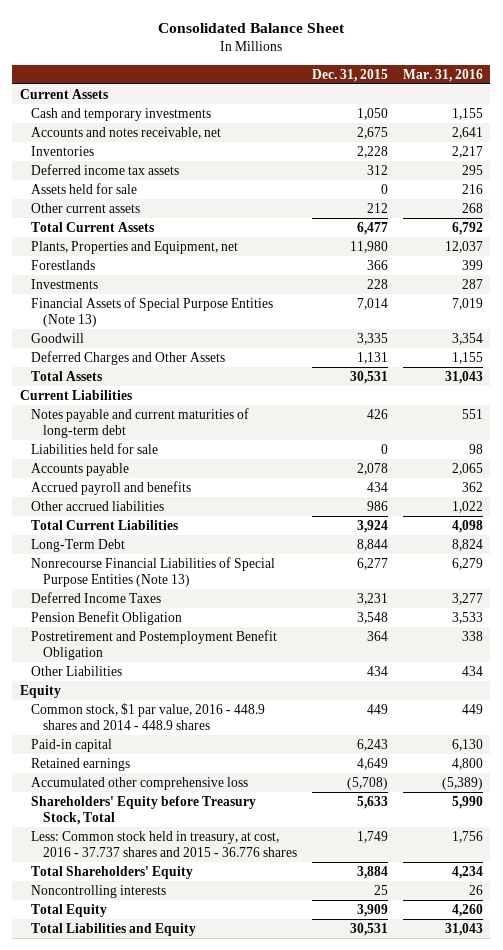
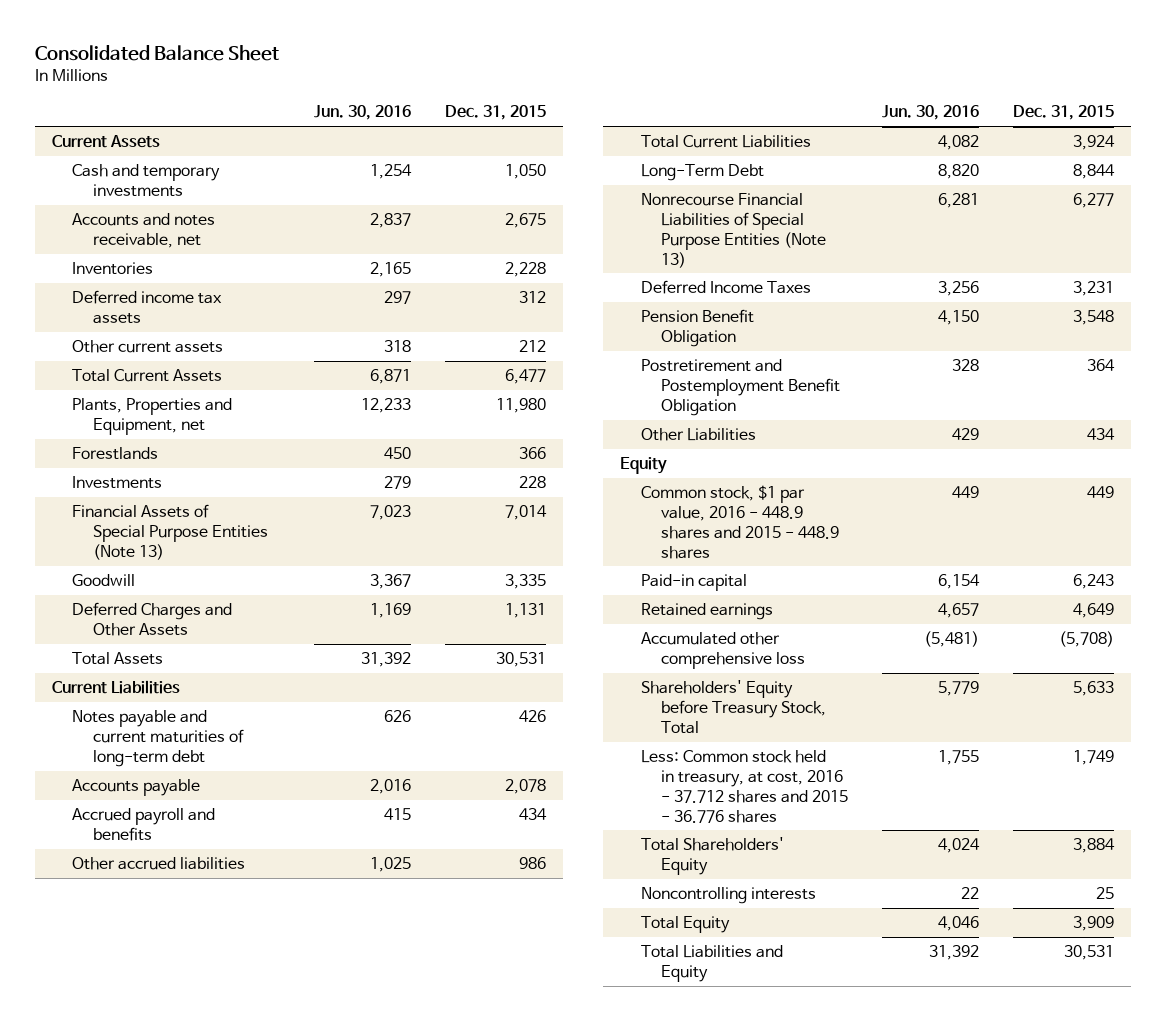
[402,68,483,82] Mar. 31, 2016 -> none
none -> [314,105,412,121] Jun. 30, 2016
[31,182,138,194] Assets held for sale -> none
[31,442,159,454] Liabilities held for sale -> none
[31,702,266,730] Common stock, $1 par value, 2016 - 448.9 shares and 2014 - 448.9 shares -> [640,485,840,559] Common stock, $1 par value, 2016 - 448.9 shares and 2015 - 448.9 shares
[31,830,298,857] Less: Common stock held in treasury, at cost, 2016 - 37.737 shares and 2015 - 36.776 shares -> [640,750,849,823] Less: Common stock held in treasury, at cost, 2016 - 37.712 shares and 2015 - 36.776 shares

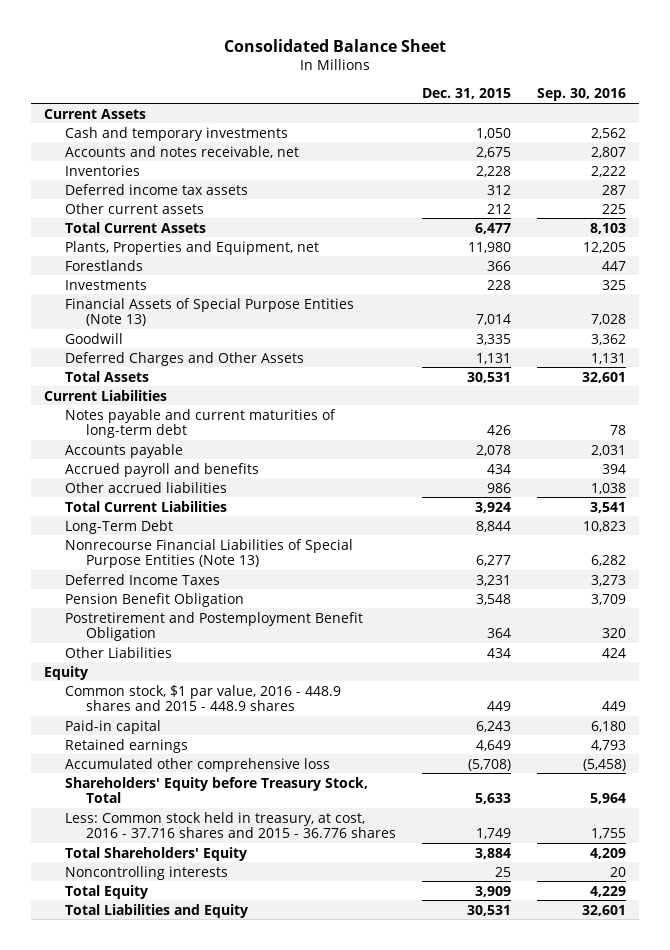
[314,105,412,121] Jun. 30, 2016 -> none
none -> [536,88,626,102] Sep. 30, 2016
[640,750,849,823] Less: Common stock held in treasury, at cost, 2016 - 37.712 shares and 2015 - 36.776 shares -> [64,811,396,839] Less: Common stock held in treasury, at cost, 2016 - 37.716 shares and 2015 - 36.776 shares

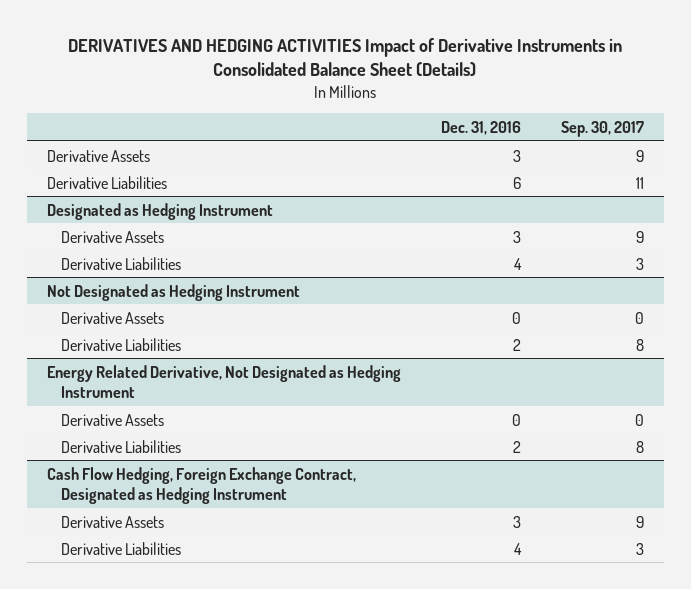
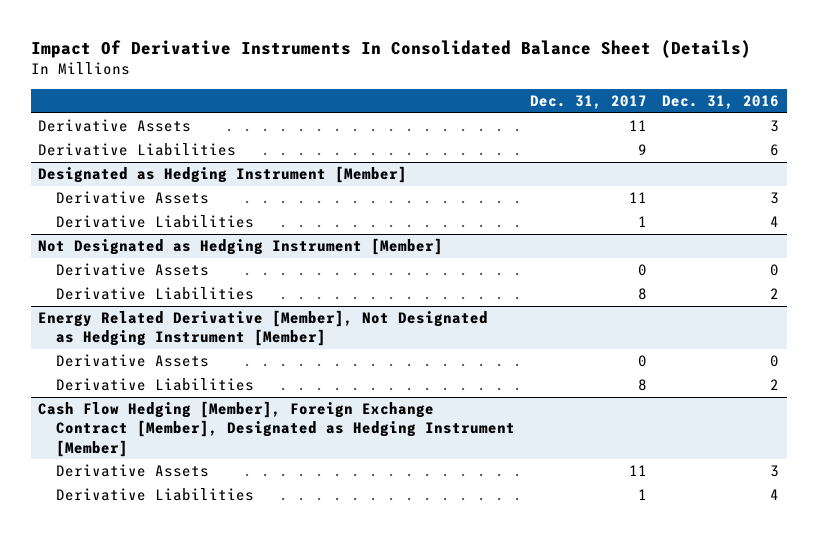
[68,37,623,78] DERIVATIVES AND HEDGING ACTIVITIES Impact of Derivative Instruments in Consolidated Balance Sheet (Details) -> [30,39,751,58] Impact Of Derivative Instruments In Consolidated Balance Sheet (Details)
[560,121,644,138] Sep. 30, 2017 -> none
none -> [530,95,648,110] Dec. 31, 2017
[47,202,274,220] Designated as Hedging Instrument -> [38,166,408,184] Designated as Hedging Instrument [Member]
[47,283,301,301] Not Designated as Hedging Instrument -> [38,238,444,256] Not Designated as Hedging Instrument [Member]
[47,364,402,399] Energy Related Derivative, Not Designated as Hedging Instrument -> [38,310,489,347] Energy Related Derivative [Member], Not Designated as Hedging Instrument [Member]
[47,466,357,505] Cash Flow Hedging, Foreign Exchange Contract, Designated as Hedging Instrument -> [38,401,515,457] Cash Flow Hedging [Member], Foreign Exchange Contract [Member], Designated as Hedging Instrument [Member]

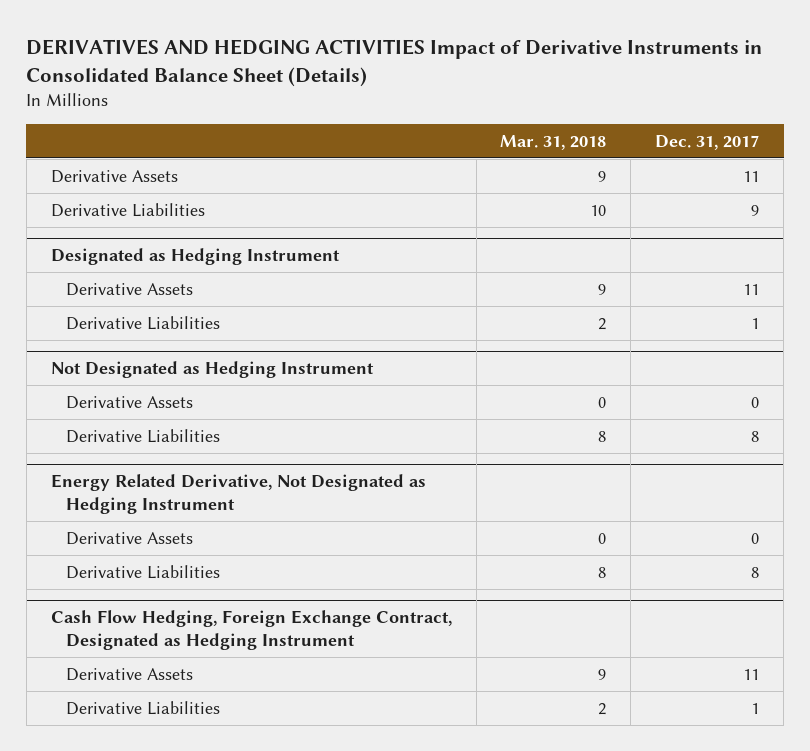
[30,39,751,58] Impact Of Derivative Instruments In Consolidated Balance Sheet (Details) -> [26,39,763,88] DERIVATIVES AND HEDGING ACTIVITIES Impact of Derivative Instruments in Consolidated Balance Sheet (Details)
[662,95,780,110] Dec. 31, 2016 -> none
none -> [500,134,607,150] Mar. 31, 2018
[38,166,408,184] Designated as Hedging Instrument [Member] -> [50,248,340,266] Designated as Hedging Instrument
[38,238,444,256] Not Designated as Hedging Instrument [Member] -> [50,361,374,379] Not Designated as Hedging Instrument
[38,310,489,347] Energy Related Derivative [Member], Not Designated as Hedging Instrument [Member] -> [50,474,426,515] Energy Related Derivative, Not Designated as Hedging Instrument
[38,401,515,457] Cash Flow Hedging [Member], Foreign Exchange Contract [Member], Designated as Hedging Instrument [Member] -> [50,610,452,651] Cash Flow Hedging, Foreign Exchange Contract, Designated as Hedging Instrument

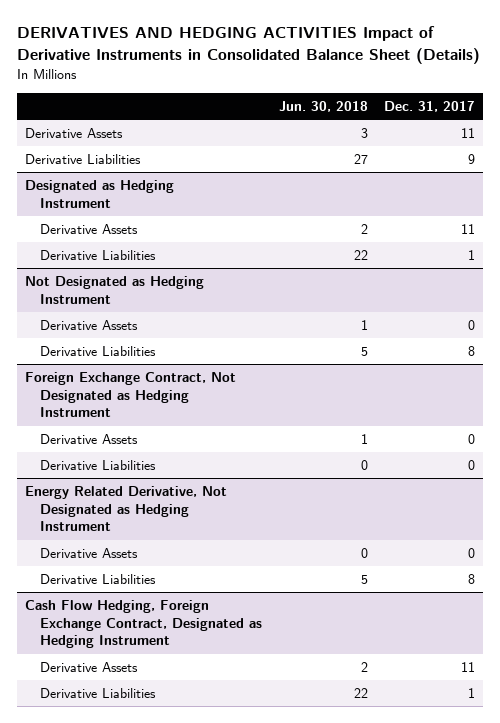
[500,134,607,150] Mar. 31, 2018 -> none
none -> [278,101,368,113] Jun. 30, 2018
none -> [24,372,236,418] Foreign Exchange Contract, Not Designated as Hedging Instrument
none -> [40,434,139,445] Derivative Assets
none -> [40,460,157,471] Derivative Liabilities

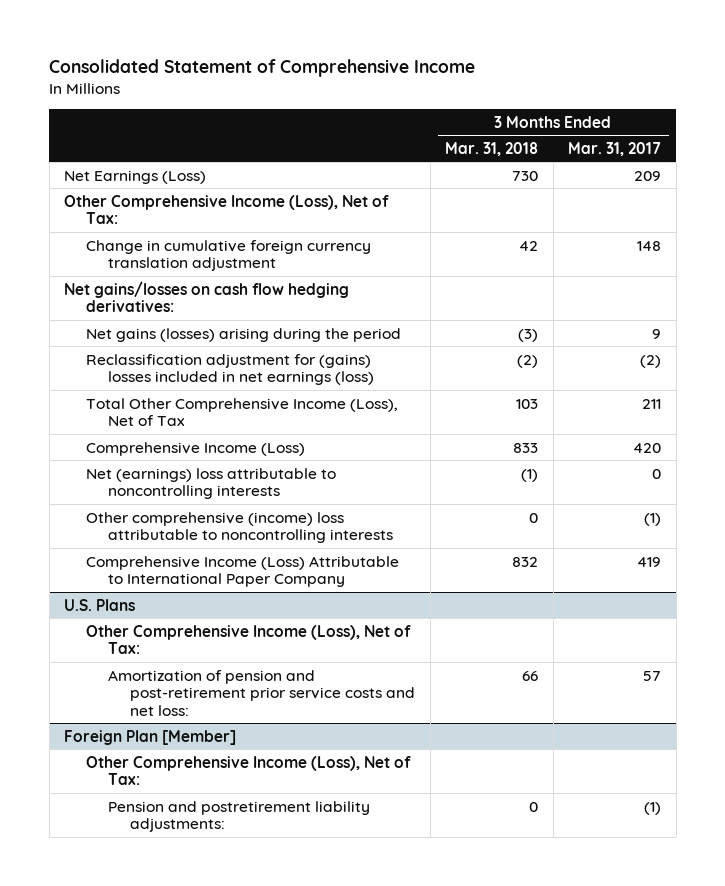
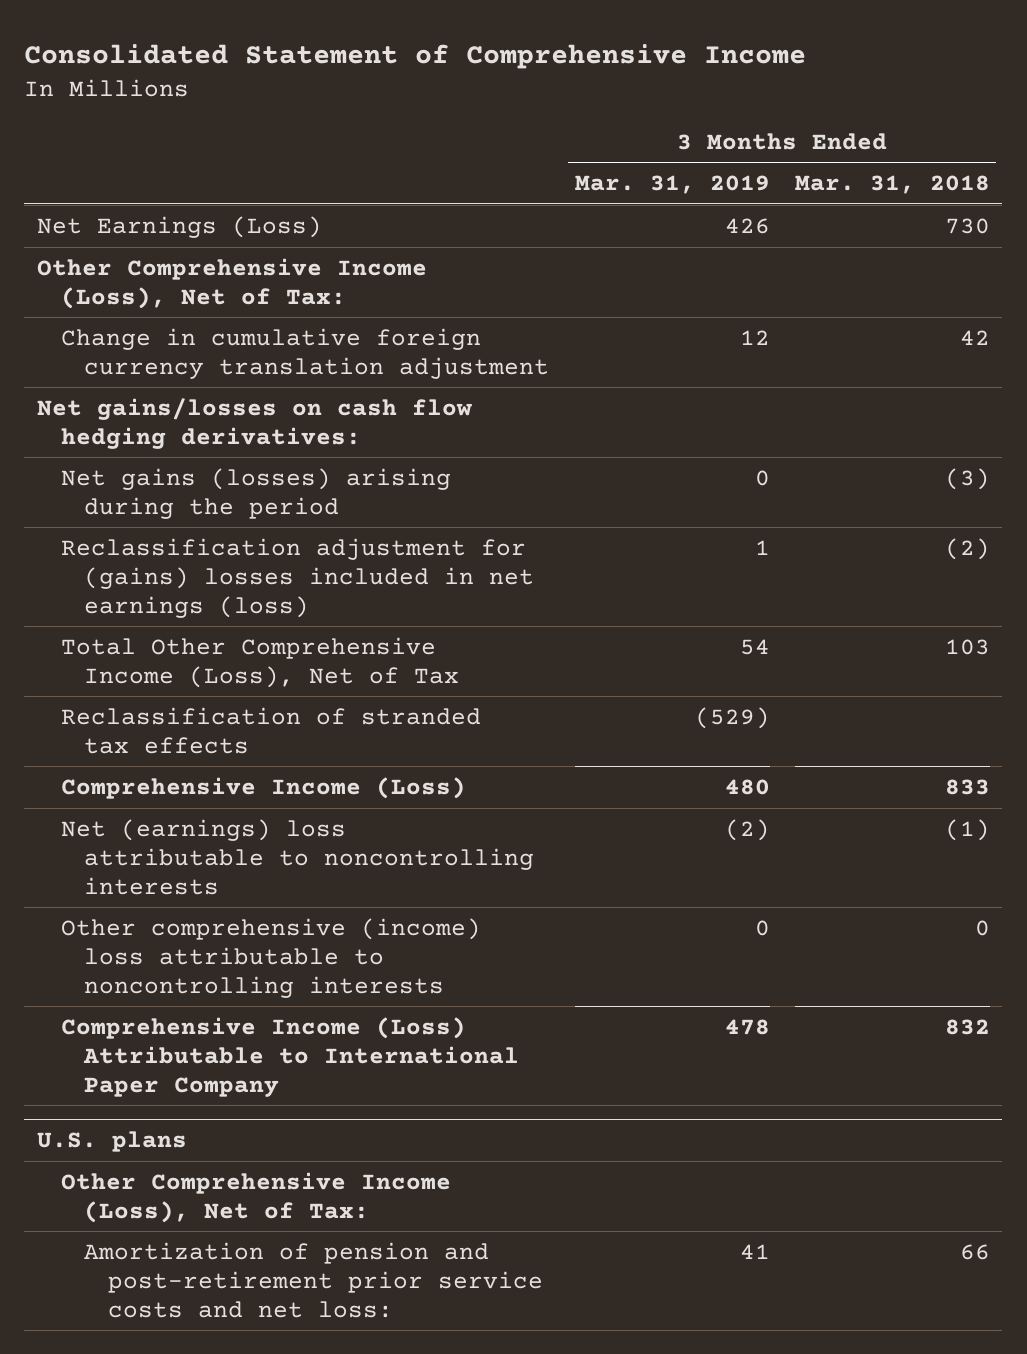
[568,141,662,156] Mar. 31, 2017 -> none
none -> [574,175,770,195] Mar. 31, 2019
none -> [60,706,481,754] Reclassification of stranded tax effects
[64,598,136,611] U.S. Plans -> [36,1131,187,1153] U.S. plans
[64,729,237,745] Foreign Plan [Member] -> none
[86,755,412,786] Other Comprehensive Income (Loss), Net of Tax: -> none
[108,800,371,833] Pension and postretirement liability adjustments: -> none

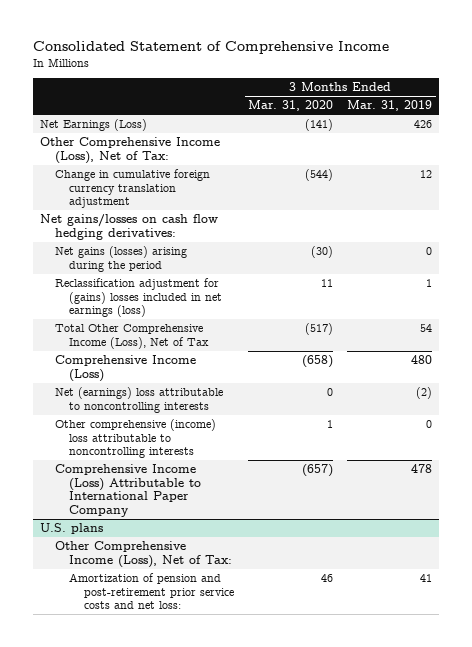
[794,175,990,195] Mar. 31, 2018 -> none
none -> [248,100,334,112] Mar. 31, 2020
[60,706,481,754] Reclassification of stranded tax effects -> none

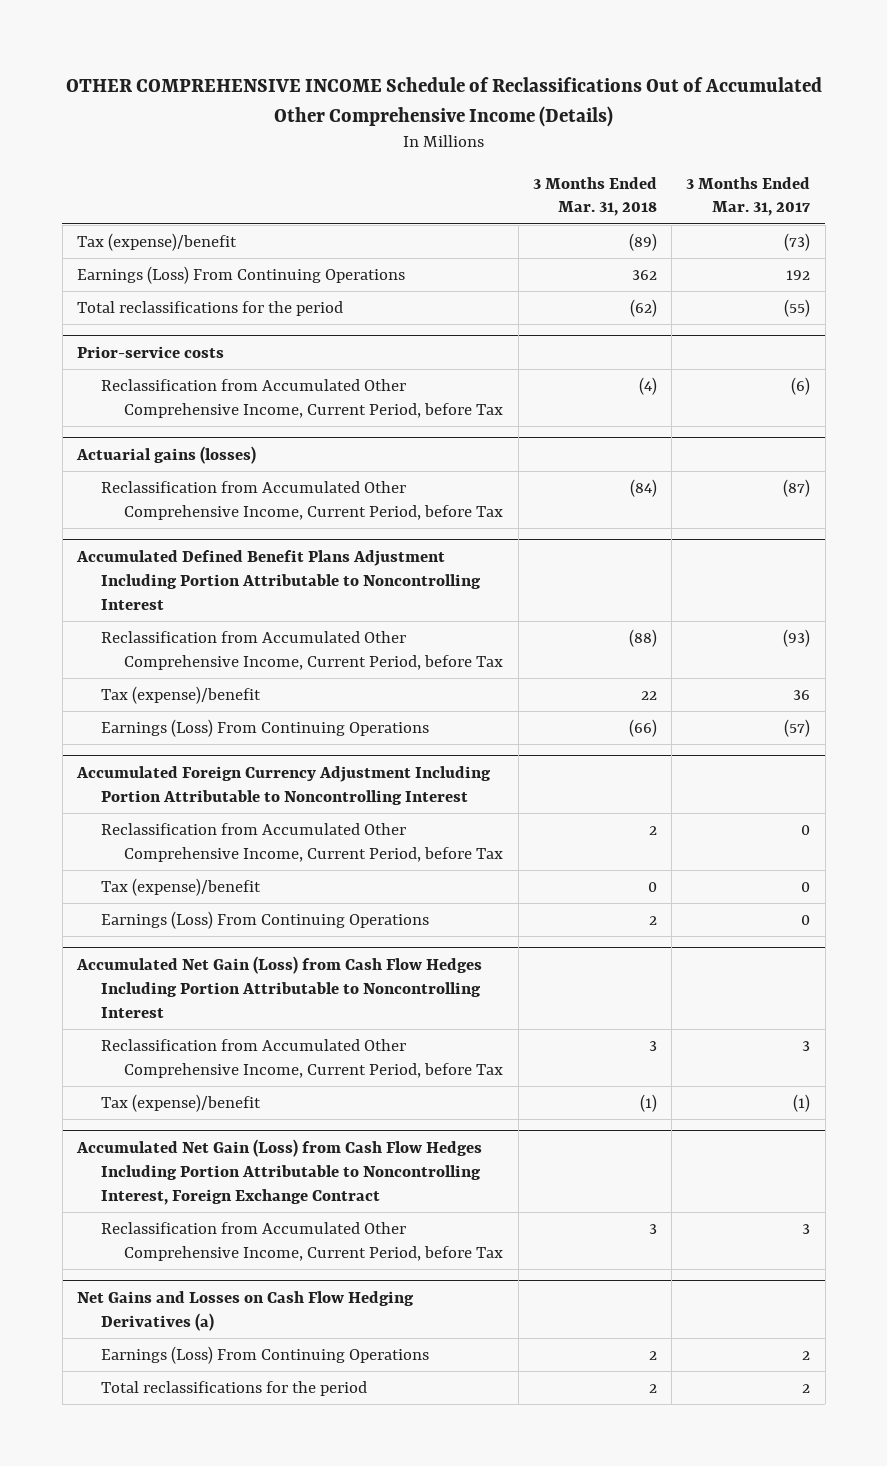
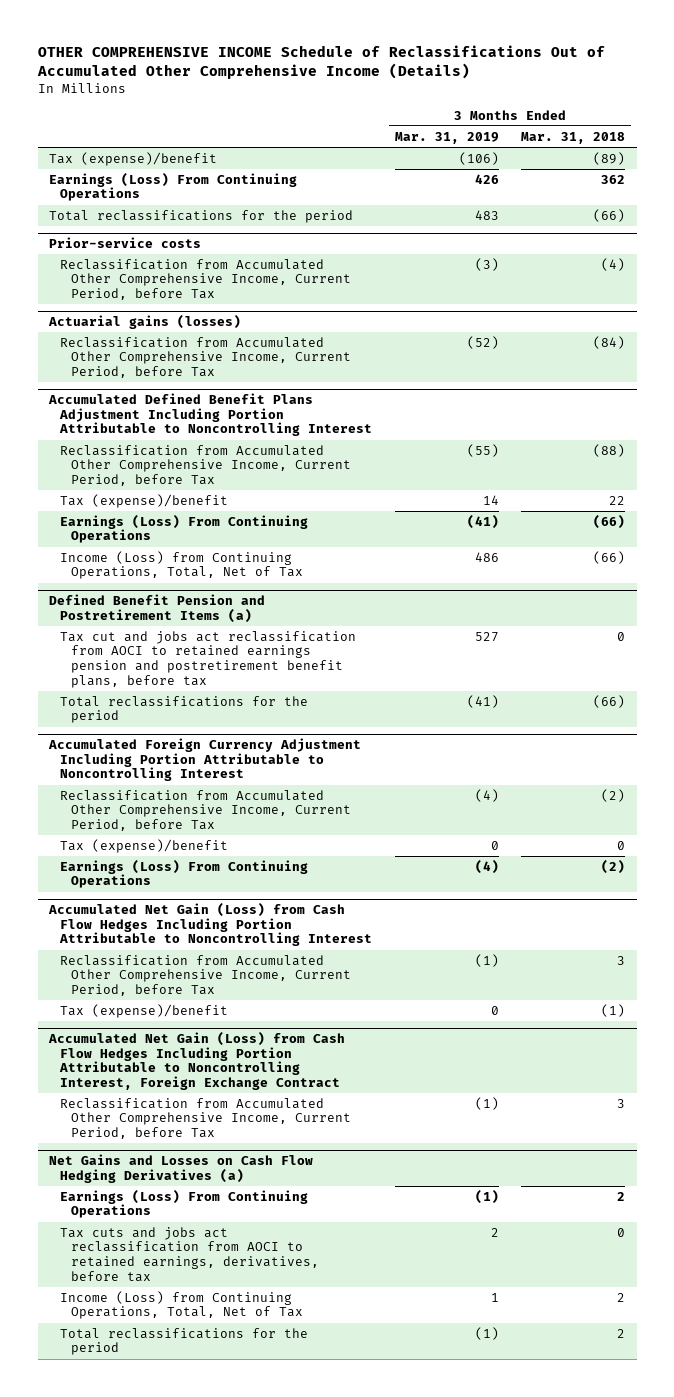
[686,176,811,217] 3 Months Ended Mar. 31, 2017 -> none
none -> [394,131,499,144] Mar. 31, 2019
[629,299,657,318] (62) -> [593,208,626,222] (66)
none -> [59,550,303,580] Income (Loss) from Continuing Operations, Total, Net of Tax
none -> [49,594,266,623] Defined Benefit Pension and Postretirement Items (a)
none -> [59,630,356,688] Tax cut and jobs act reclassification from AOCI to retained earnings pension and postretirement benefit plans, before tax
none -> [59,695,308,724] Total reclassifications for the period
[648,826,657,836] 2 -> [601,788,626,802] (2)
[648,916,657,926] 2 -> [601,859,626,874] (2)
none -> [59,1226,319,1282] Tax cuts and jobs act reclassification from AOCI to retained earnings, derivatives, before tax
none -> [59,1290,303,1320] Income (Loss) from Continuing Operations, Total, Net of Tax

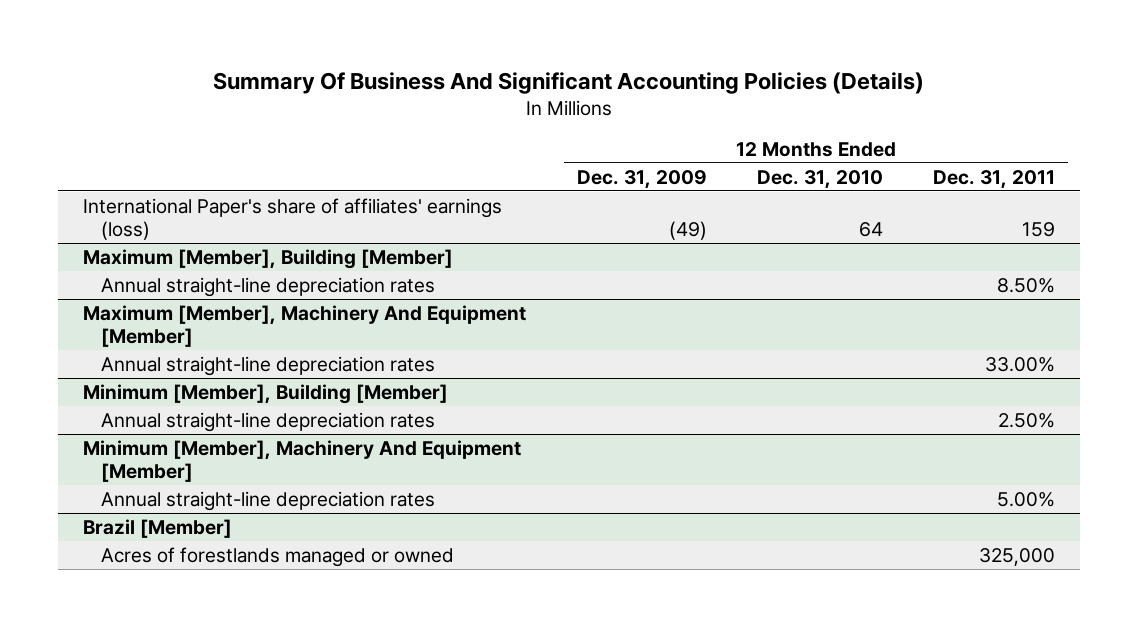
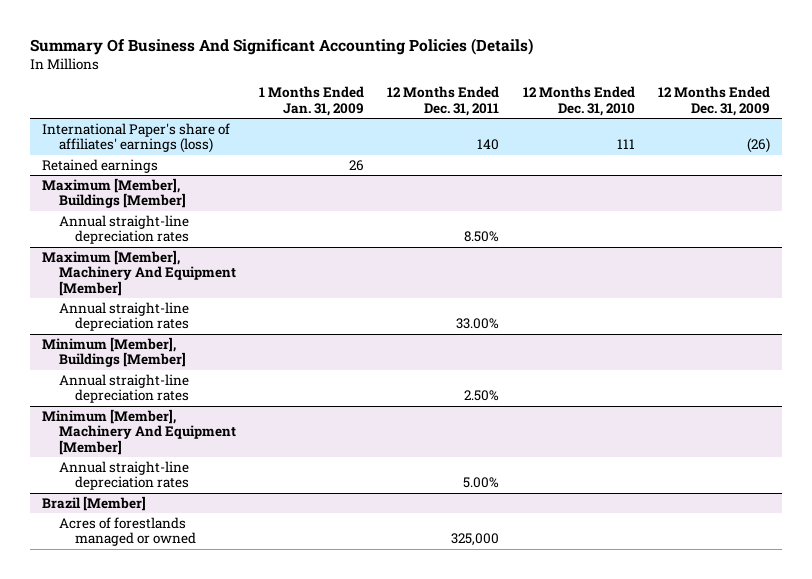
none -> [258,86,364,117] 1 Months Ended Jan. 31, 2009
[668,220,707,240] (49) -> [747,138,771,154] (26)
[858,221,883,237] 64 -> [616,139,635,150] 111
[1022,221,1056,237] 159 -> [477,139,500,151] 140
none -> [41,158,158,173] Retained earnings
[83,249,454,270] Maximum [Member], Building [Member] -> [41,177,186,209] Maximum [Member], Buildings [Member]
[83,384,449,405] Minimum [Member], Building [Member] -> [41,336,186,368] Minimum [Member], Buildings [Member]

